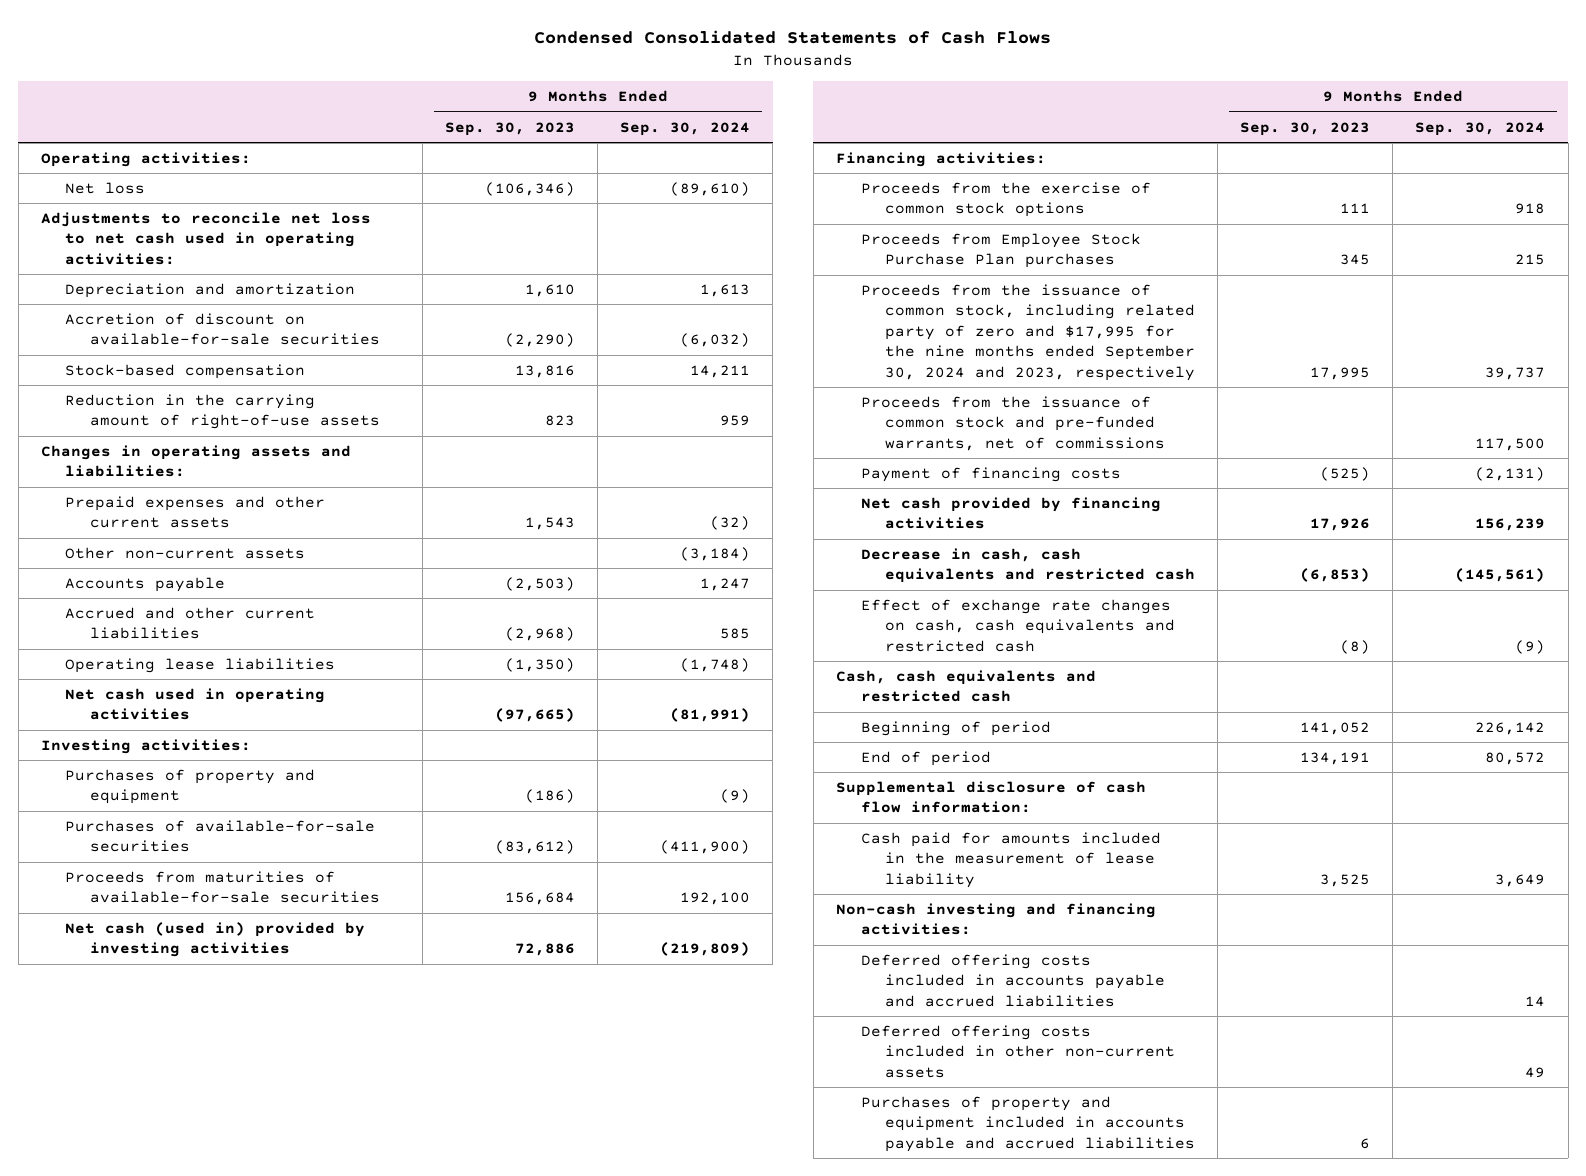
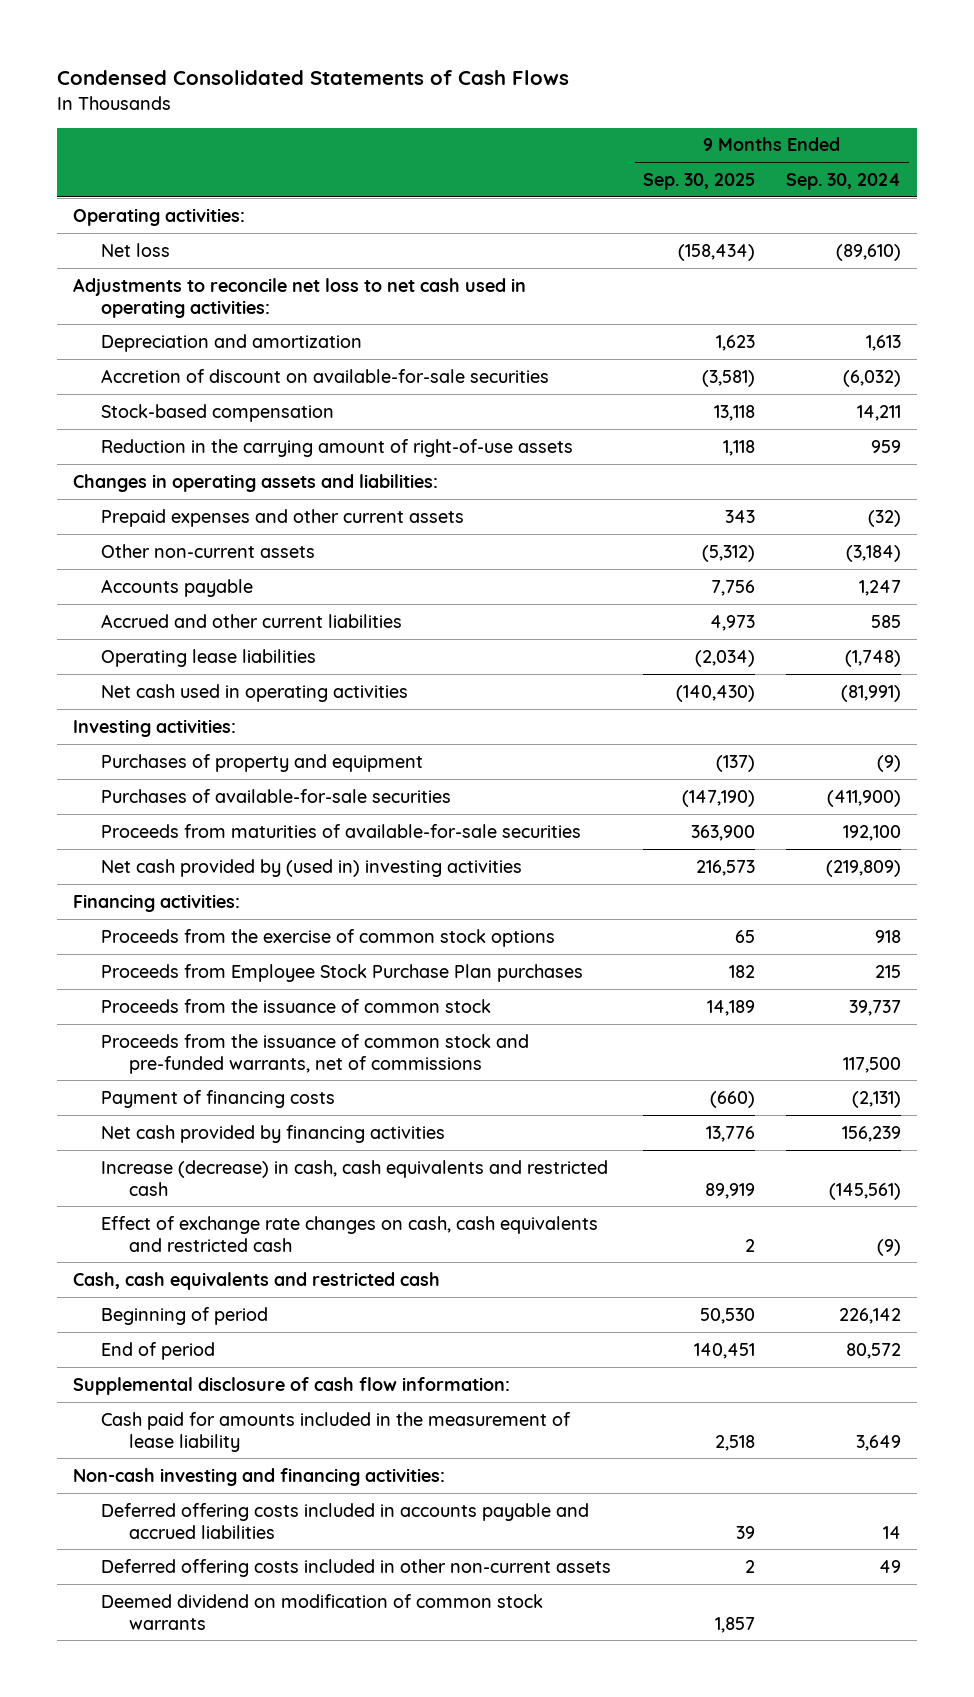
[445,121,576,136] Sep. 30, 2023 -> none
none -> [642,173,755,191] Sep. 30, 2025
[65,921,366,958] Net cash (used in) provided by investing activities -> [101,858,523,877] Net cash provided by (used in) investing activities
[860,283,1196,381] Proceeds from the issuance of common stock, including related party of zero and $17,995 for the nine months ended September 30, 2024 and 2023, respectively -> [101,998,492,1013] Proceeds from the issuance of common stock
[860,547,1196,584] Decrease in cash, cash equivalents and restricted cash -> [101,1159,609,1196] Increase (decrease) in cash, cash equivalents and restricted cash
[860,1095,1196,1152] Purchases of property and equipment included in accounts payable and accrued liabilities -> none
none -> [101,1593,544,1630] Deemed dividend on modification of common stock warrants

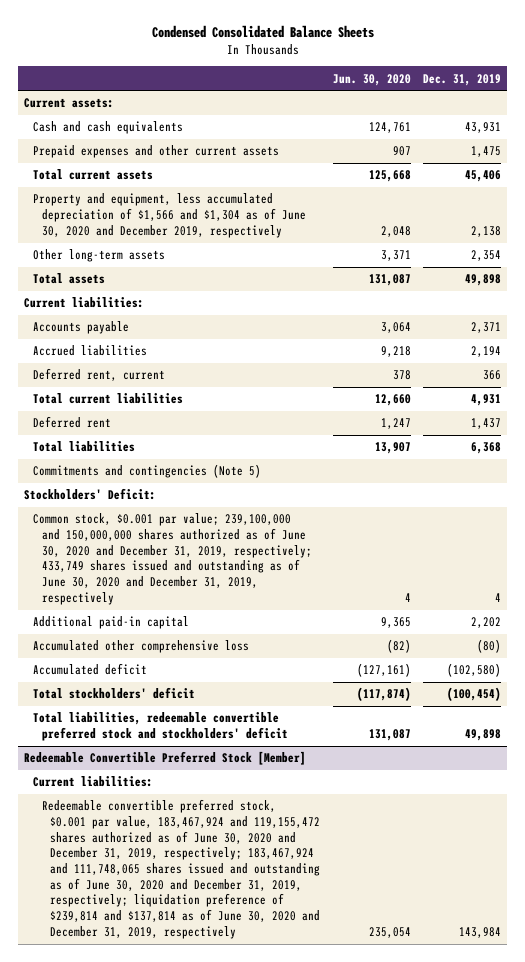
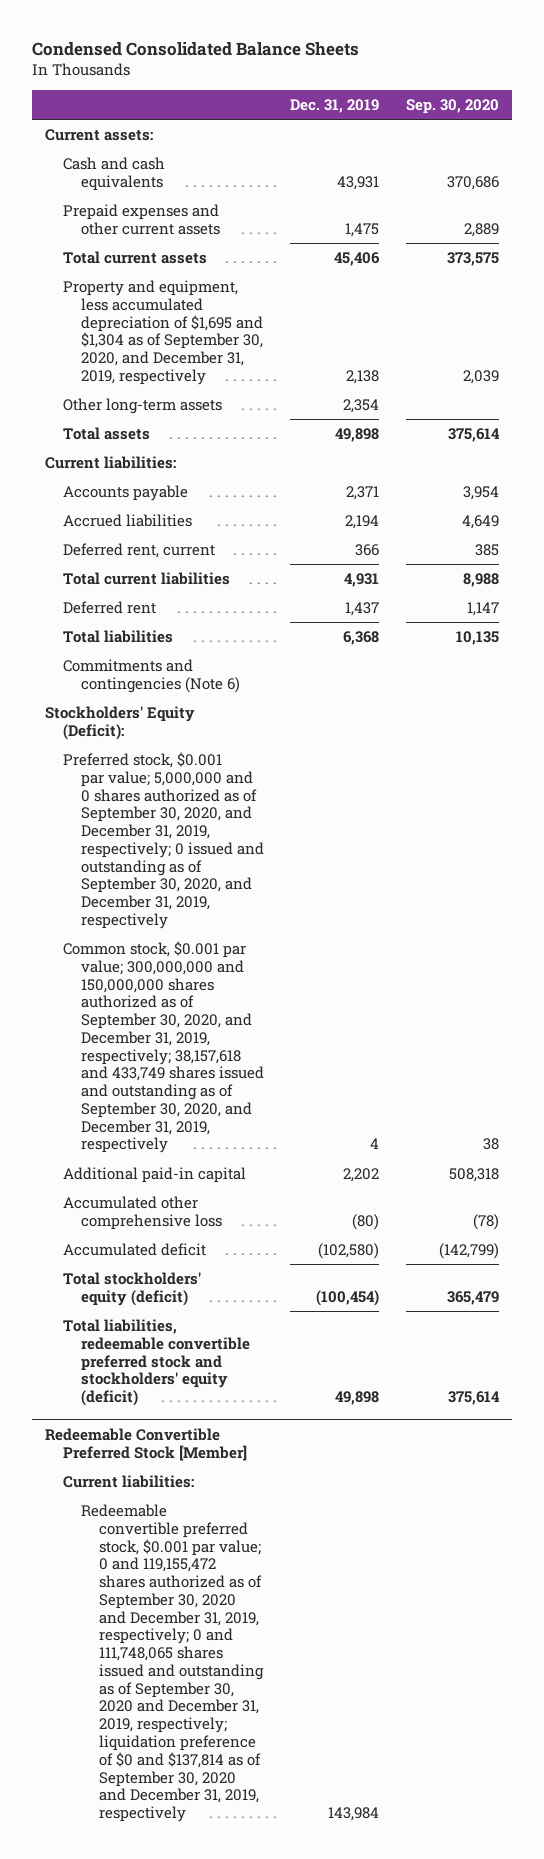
[332,73,411,86] Jun. 30, 2020 -> none
none -> [406,99,500,115] Sep. 30, 2020
[32,193,306,238] Property and equipment, less accumulated depreciation of $1,566 and $1,304 as of June 30, 2020 and December 2019, respectively -> [62,280,263,385] Property and equipment, less accumulated depreciation of $1,695 and $1,304 as of September 30, 2020, and December 31, 2019, respectively
[32,464,261,479] Commitments and contingencies (Note 5) -> [62,659,240,693] Commitments and contingencies (Note 6)
[24,488,157,501] Stockholders' Deficit: -> [45,706,196,740] Stockholders' Equity (Deficit):
none -> [62,752,264,929] Preferred stock, $0.001 par value; 5,000,000 and 0 shares authorized as of September 30, 2020, and December 31, 2019, respectively; 0 issued and outstanding as of September 30, 2020, and December 31, 2019, respectively
[32,513,312,605] Common stock, $0.001 par value; 239,100,000 and 150,000,000 shares authorized as of June 30, 2020 and December 31, 2019, respectively; 433,749 shares issued and outstanding as of June 30, 2020 and December 31, 2019, respectively -> [62,941,264,1154] Common stock, $0.001 par value; 300,000,000 and 150,000,000 shares authorized as of September 30, 2020, and December 31, 2019, respectively; 38,157,618 and 433,749 shares issued and outstanding as of September 30, 2020, and December 31, 2019, respectively
[32,687,195,700] Total stockholders' deficit -> [62,1272,201,1306] Total stockholders' equity (deficit)
[32,712,288,742] Total liabilities, redeemable convertible preferred stock and stockholders' deficit -> [62,1319,250,1407] Total liabilities, redeemable convertible preferred stock and stockholders' equity (deficit)
[41,799,321,939] Redeemable convertible preferred stock, $0.001 par value, 183,467,924 and 119,155,472 shares authorized as of June 30, 2020 and December 31, 2019, respectively; 183,467,924 and 111,748,065 shares issued and outstanding as of June 30, 2020 and December 31, 2019, respectively; liquidation preference of $239,814 and $137,814 as of June 30, 2020 and December 31, 2019, respectively -> [80,1504,264,1823] Redeemable convertible preferred stock, $0.001 par value; 0 and 119,155,472 shares authorized as of September 30, 2020 and December 31, 2019, respectively; 0 and 111,748,065 shares issued and outstanding as of September 30, 2020 and December 31, 2019, respectively; liquidation preference of $0 and $137,814 as of September 30, 2020 and December 31, 2019, respectively

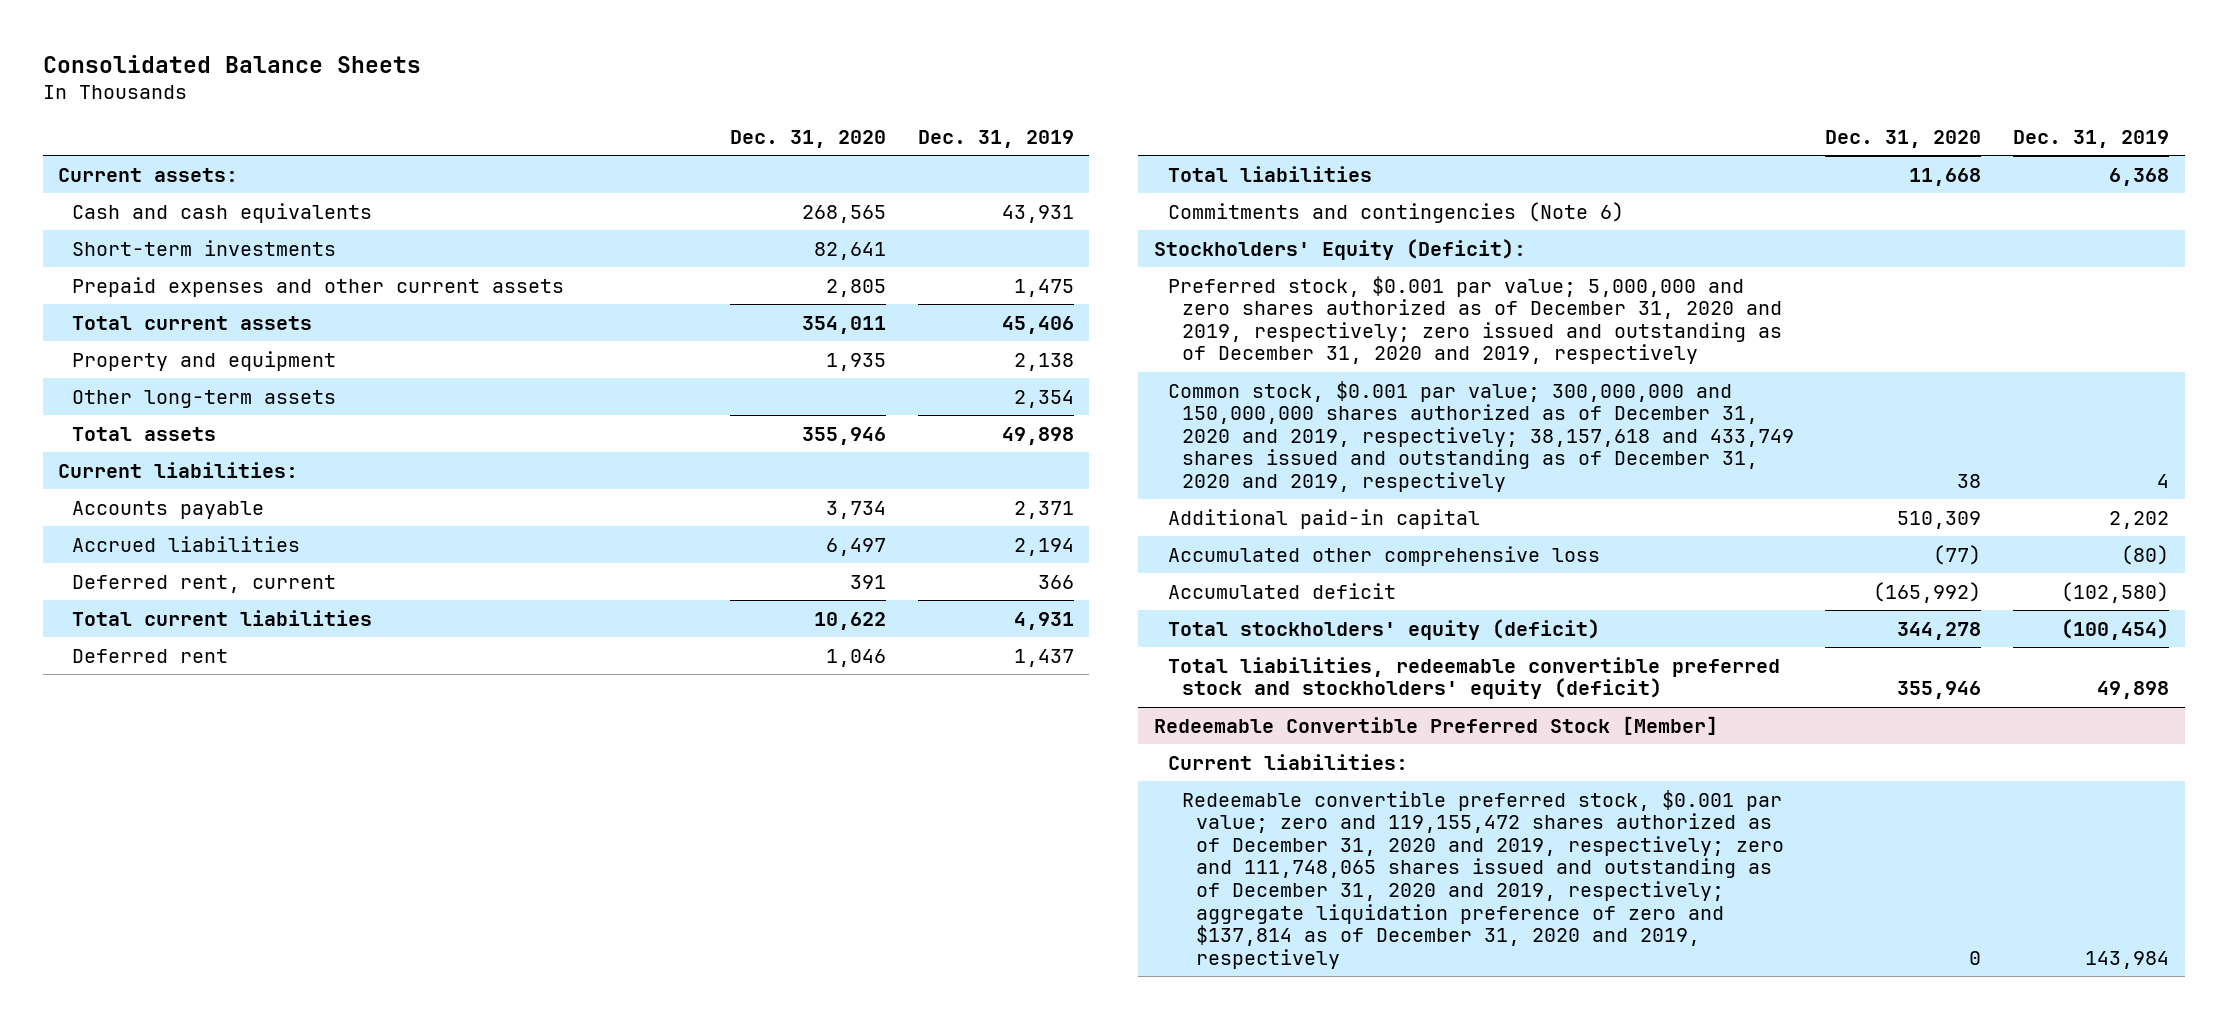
[31,41,359,56] Condensed Consolidated Balance Sheets -> [42,54,421,73] Consolidated Balance Sheets
[406,99,500,115] Sep. 30, 2020 -> none
none -> [729,129,886,148] Dec. 31, 2020
none -> [72,239,337,256] Short-term investments
[62,280,263,385] Property and equipment, less accumulated depreciation of $1,695 and $1,304 as of September 30, 2020, and December 31, 2019, respectively -> [72,350,337,371] Property and equipment
[62,752,264,929] Preferred stock, $0.001 par value; 5,000,000 and 0 shares authorized as of September 30, 2020, and December 31, 2019, respectively; 0 issued and outstanding as of September 30, 2020, and December 31, 2019, respectively -> [1167,275,1782,365] Preferred stock, $0.001 par value; 5,000,000 and zero shares authorized as of December 31, 2020 and 2019, respectively; zero issued and outstanding as of December 31, 2020 and 2019, respectively
[62,941,264,1154] Common stock, $0.001 par value; 300,000,000 and 150,000,000 shares authorized as of September 30, 2020, and December 31, 2019, respectively; 38,157,618 and 433,749 shares issued and outstanding as of September 30, 2020, and December 31, 2019, respectively -> [1167,380,1794,492] Common stock, $0.001 par value; 300,000,000 and 150,000,000 shares authorized as of December 31, 2020 and 2019, respectively; 38,157,618 and 433,749 shares issued and outstanding as of December 31, 2020 and 2019, respectively
[80,1504,264,1823] Redeemable convertible preferred stock, $0.001 par value; 0 and 119,155,472 shares authorized as of September 30, 2020 and December 31, 2019, respectively; 0 and 111,748,065 shares issued and outstanding as of September 30, 2020 and December 31, 2019, respectively; liquidation preference of $0 and $137,814 as of September 30, 2020 and December 31, 2019, respectively -> [1181,789,1784,969] Redeemable convertible preferred stock, $0.001 par value; zero and 119,155,472 shares authorized as of December 31, 2020 and 2019, respectively; zero and 111,748,065 shares issued and outstanding as of December 31, 2020 and 2019, respectively; aggregate liquidation preference of zero and $137,814 as of December 31, 2020 and 2019, respectively

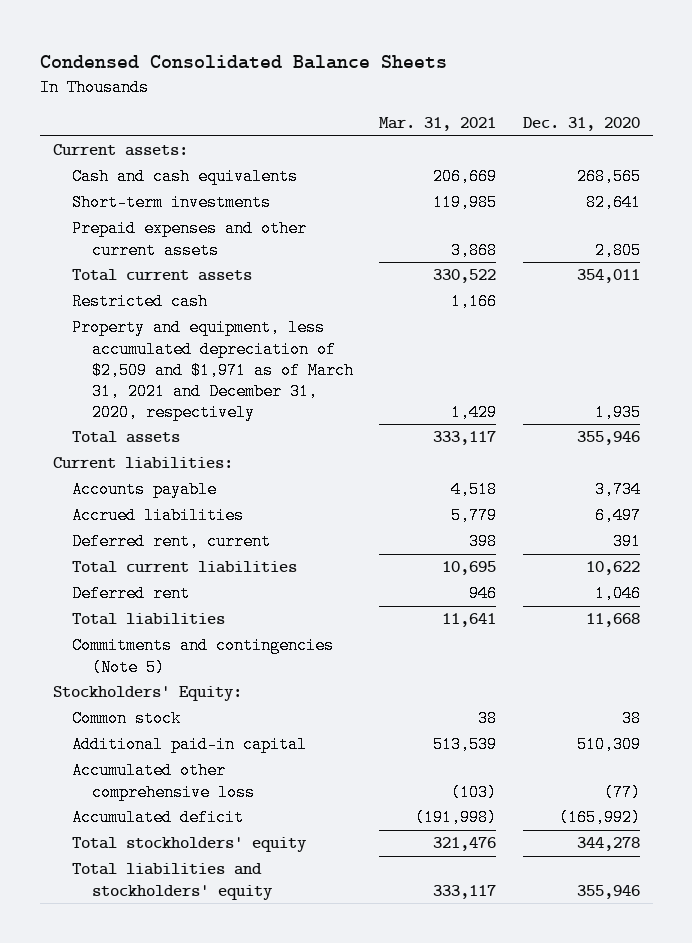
[42,54,421,73] Consolidated Balance Sheets -> [39,54,447,69] Condensed Consolidated Balance Sheets
[917,129,1074,148] Dec. 31, 2019 -> none
none -> [379,117,497,132] Mar. 31, 2021
[72,389,337,408] Other long-term assets -> none
none -> [72,293,209,311] Restricted cash
[72,350,337,371] Property and equipment -> [72,319,355,421] Property and equipment, less accumulated depreciation of $2,509 and $1,971 as of March 31, 2021 and December 31, 2020, respectively
[1167,275,1782,365] Preferred stock, $0.001 par value; 5,000,000 and zero shares authorized as of December 31, 2020 and 2019, respectively; zero issued and outstanding as of December 31, 2020 and 2019, respectively -> none
[1167,201,1624,223] Commitments and contingencies (Note 6) -> [72,637,335,676] Commitments and contingencies (Note 5)
[1153,238,1526,260] Stockholders' Equity (Deficit): -> [52,686,242,702] Stockholders' Equity:
[1167,380,1794,492] Common stock, $0.001 par value; 300,000,000 and 150,000,000 shares authorized as of December 31, 2020 and 2019, respectively; 38,157,618 and 433,749 shares issued and outstanding as of December 31, 2020 and 2019, respectively -> [72,710,182,728] Common stock
[1153,715,1718,735] Redeemable Convertible Preferred Stock [Member] -> none
[1167,753,1408,770] Current liabilities: -> none
[1181,789,1784,969] Redeemable convertible preferred stock, $0.001 par value; zero and 119,155,472 shares authorized as of December 31, 2020 and 2019, respectively; zero and 111,748,065 shares issued and outstanding as of December 31, 2020 and 2019, respectively; aggregate liquidation preference of zero and $137,814 as of December 31, 2020 and 2019, respectively -> none
[1167,618,1600,640] Total stockholders' equity (deficit) -> [72,837,308,853] Total stockholders' equity
[1167,656,1780,700] Total liabilities, redeemable convertible preferred stock and stockholders' equity (deficit) -> [72,863,274,900] Total liabilities and stockholders' equity

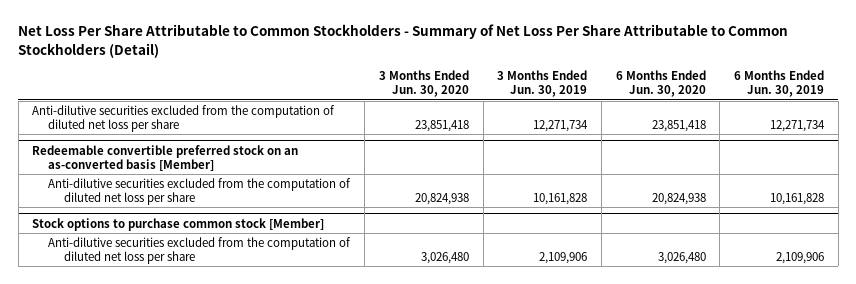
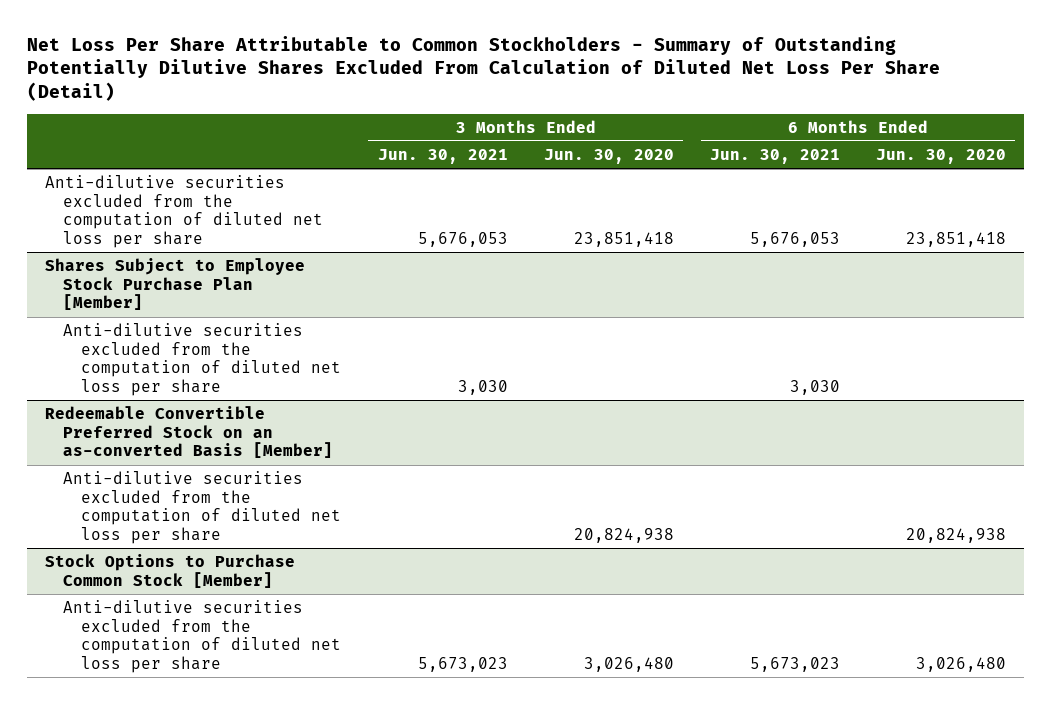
[18,24,789,58] Net Loss Per Share Attributable to Common Stockholders - Summary of Net Loss Per Share Attributable to Common Stockholders (Detail) -> [26,35,940,102] Net Loss Per Share Attributable to Common Stockholders - Summary of Outstanding Potentially Dilutive Shares Excluded From Calculation of Diluted Net Loss Per Share (Detail)
[497,70,588,98] 3 Months Ended Jun. 30, 2019 -> none
[733,70,824,98] 6 Months Ended Jun. 30, 2019 -> none
none -> [377,149,508,165] Jun. 30, 2021
none -> [709,149,840,165] Jun. 30, 2021
none -> [45,258,306,311] Shares Subject to Employee Stock Purchase Plan [Member]
none -> [63,323,342,397] Anti-dilutive securities excluded from the computation of diluted net loss per share
[32,144,299,171] Redeemable convertible preferred stock on an as-converted basis [Member] -> [45,406,334,459] Redeemable Convertible Preferred Stock on an as-converted Basis [Member]
[32,217,325,231] Stock options to purchase common stock [Member] -> [45,554,296,588] Stock Options to Purchase Common Stock [Member]

